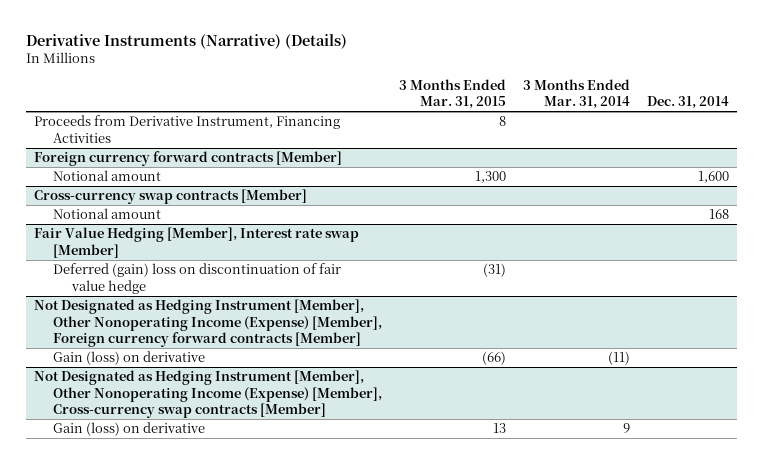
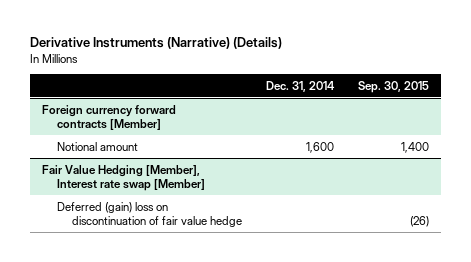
[398,78,506,110] 3 Months Ended Mar. 31, 2015 -> none
[522,78,630,110] 3 Months Ended Mar. 31, 2014 -> none
none -> [358,80,430,93] Sep. 30, 2015
[34,115,341,143] Proceeds from Derivative Instrument, Financing Activities -> none
[34,189,308,205] Cross-currency swap contracts [Member] -> none
[52,208,161,220] Notional amount -> none
[34,299,382,347] Not Designated as Hedging Instrument [Member], Other Nonoperating Income (Expense) [Member], Foreign currency forward contracts [Member] -> none
[52,351,205,366] Gain (loss) on derivative -> none
[34,370,382,418] Not Designated as Hedging Instrument [Member], Other Nonoperating Income (Expense) [Member], Cross-currency swap contracts [Member] -> none
[52,422,205,437] Gain (loss) on derivative -> none

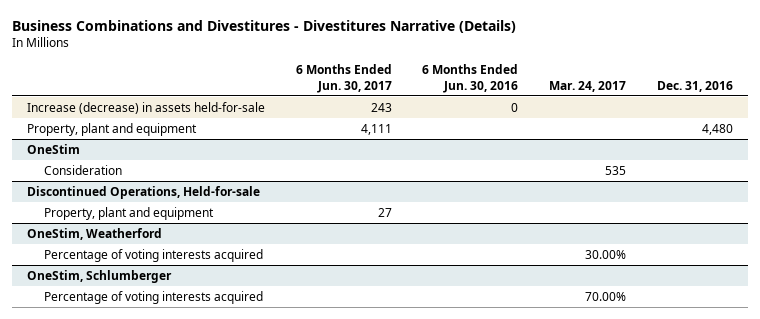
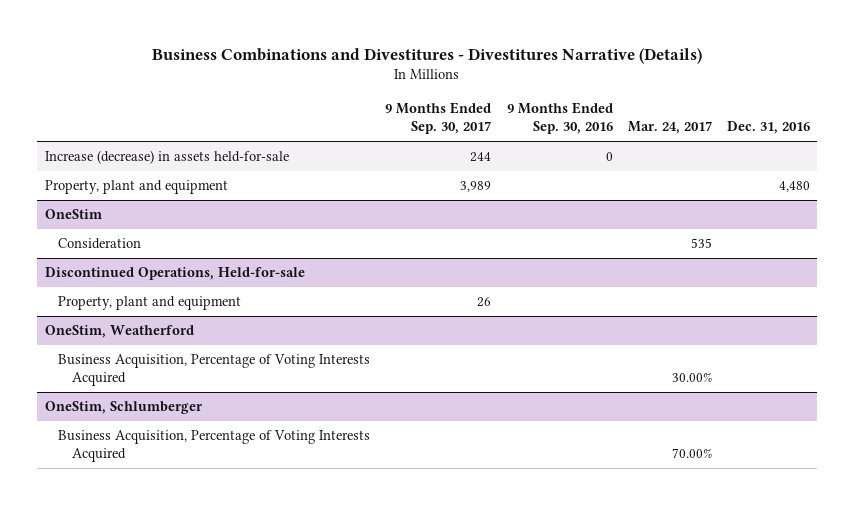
[295,64,392,93] 6 Months Ended Jun. 30, 2017 -> none
[422,64,519,93] 6 Months Ended Jun. 30, 2016 -> none
none -> [385,102,492,135] 9 Months Ended Sep. 30, 2017
none -> [506,102,613,135] 9 Months Ended Sep. 30, 2016
[43,249,263,263] Percentage of voting interests acquired -> [58,354,371,387] Business Acquisition, Percentage of Voting Interests Acquired
[43,291,263,305] Percentage of voting interests acquired -> [58,430,371,463] Business Acquisition, Percentage of Voting Interests Acquired

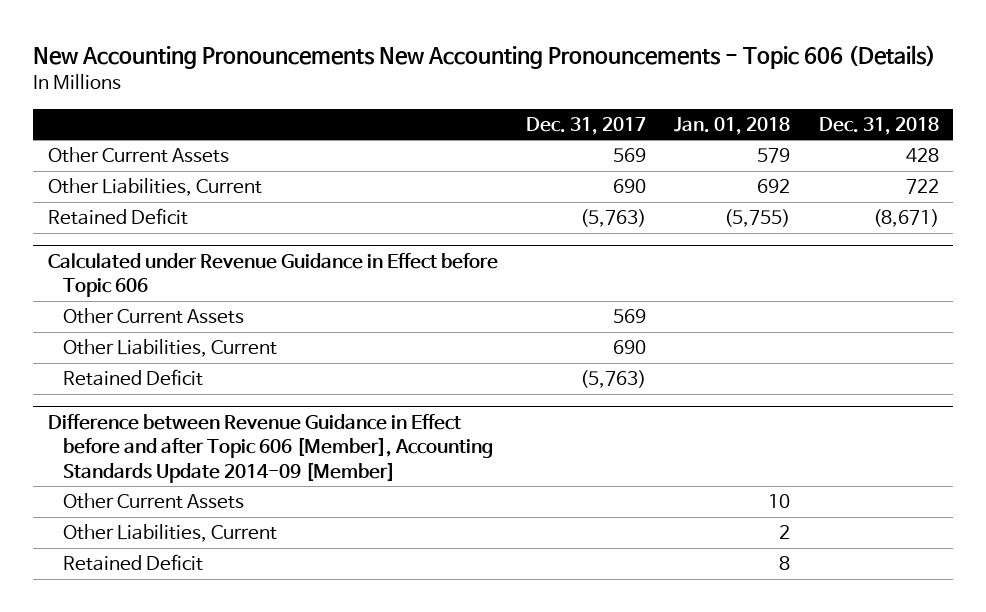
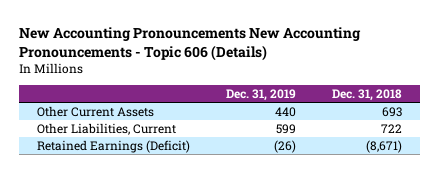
[525,116,646,135] Dec. 31, 2017 -> none
[674,116,791,135] Jan. 01, 2018 -> none
none -> [226,89,297,102] Dec. 31, 2019
[905,148,939,163] 428 -> [382,106,403,117] 693
[47,252,498,298] Calculated under Revenue Guidance in Effect before Topic 606 -> none
[62,308,244,325] Other Current Assets -> none
[62,339,277,358] Other Liabilities, Current -> none
[62,369,203,387] Retained Deficit -> none
[47,413,493,483] Difference between Revenue Guidance in Effect before and after Topic 606 [Member], Accounting Standards Update 2014-09 [Member] -> none
[62,493,244,510] Other Current Assets -> none
[62,524,277,543] Other Liabilities, Current -> none
[62,554,203,572] Retained Deficit -> none
[47,208,188,226] Retained Deficit -> [37,139,191,153] Retained Earnings (Deficit)

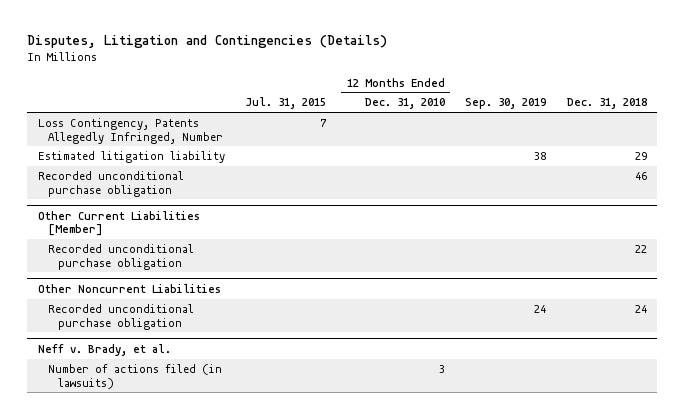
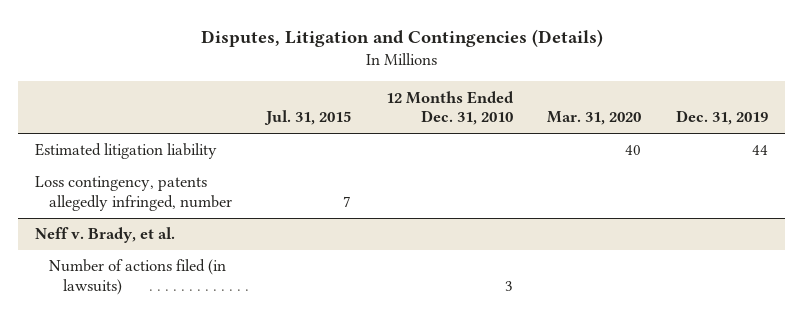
[465,98,547,110] Sep. 30, 2019 -> none
[566,98,647,110] Dec. 31, 2018 -> none
none -> [547,111,642,126] Mar. 31, 2020
none -> [675,110,768,126] Dec. 31, 2019
[37,117,223,144] Loss Contingency, Patents Allegedly Infringed, Number -> none
[37,170,184,197] Recorded unconditional purchase obligation -> none
[37,210,200,237] Other Current Liabilities [Member] -> none
[47,243,194,270] Recorded unconditional purchase obligation -> none
[37,283,221,293] Other Noncurrent Liabilities -> none
[47,303,194,330] Recorded unconditional purchase obligation -> none
none -> [35,176,232,211] Loss contingency, patents allegedly infringed, number

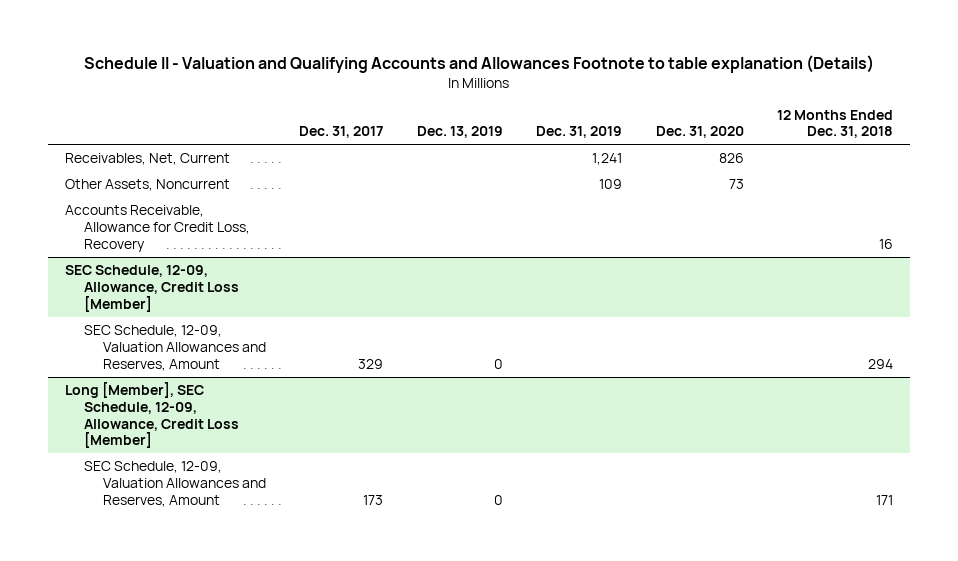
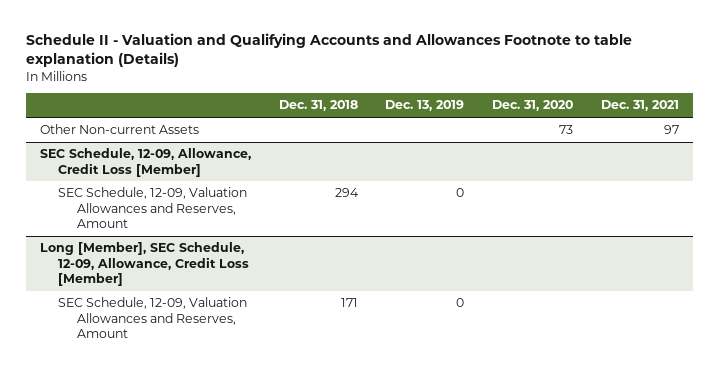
[299,126,384,139] Dec. 31, 2017 -> none
[536,126,623,139] Dec. 31, 2019 -> none
[777,109,894,139] 12 Months Ended Dec. 31, 2018 -> none
none -> [278,100,358,112] Dec. 31, 2018
none -> [601,100,680,112] Dec. 31, 2021
[64,153,230,166] Receivables, Net, Current -> none
[64,205,250,252] Accounts Receivable, Allowance for Credit Loss, Recovery -> none
[64,179,230,192] Other Assets, Noncurrent -> [39,124,199,135] Other Non-current Assets

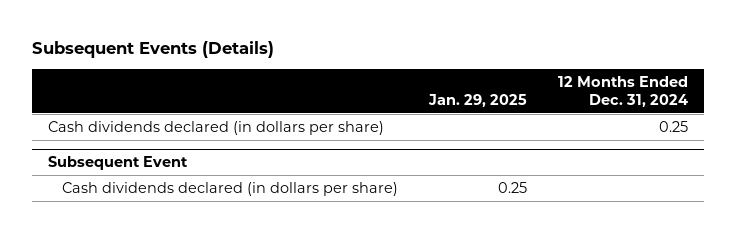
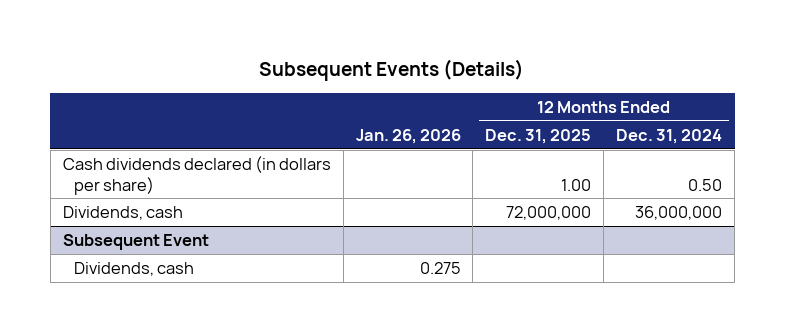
[427,94,527,108] Jan. 29, 2025 -> none
none -> [355,128,461,144] Jan. 26, 2026
none -> [485,128,592,144] Dec. 31, 2025
[659,120,689,132] 0.25 -> [688,178,723,191] 0.50
none -> [62,206,183,221] Dividends, cash
[61,181,398,196] Cash dividends declared (in dollars per share) -> none
none -> [74,262,195,277] Dividends, cash

